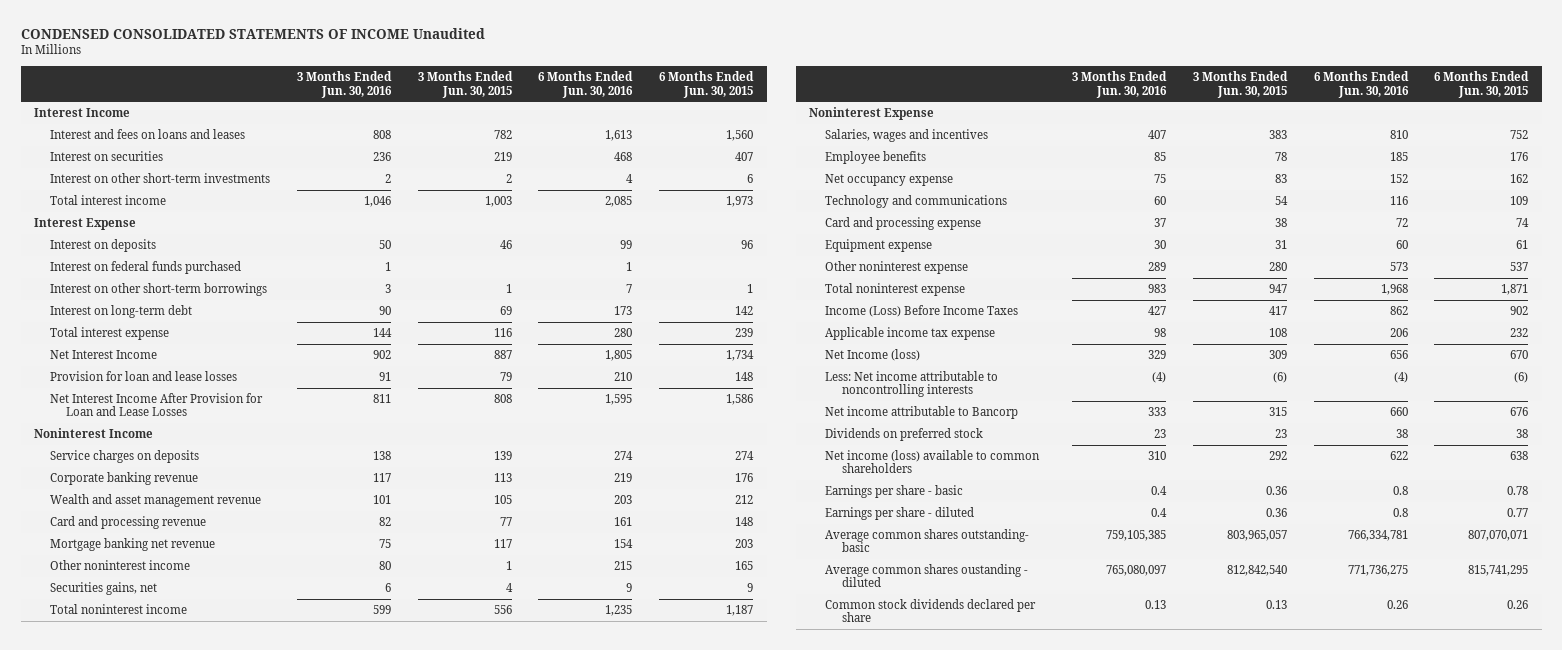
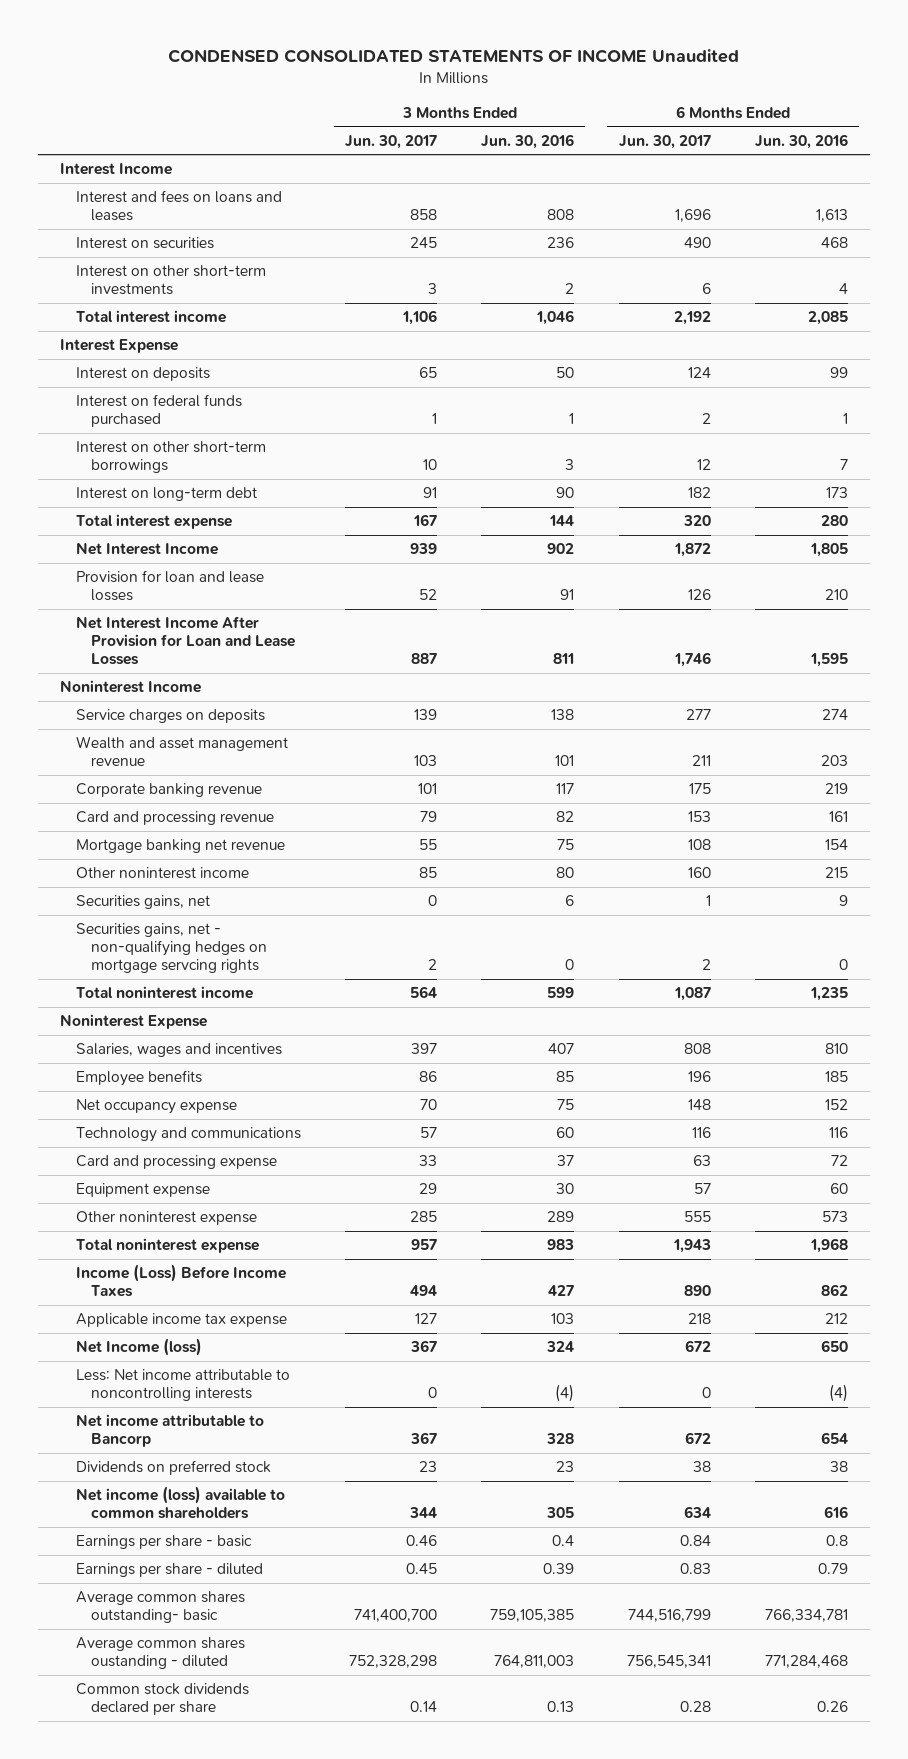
[417,71,513,98] 3 Months Ended Jun. 30, 2015 -> none
[659,71,755,98] 6 Months Ended Jun. 30, 2015 -> none
none -> [344,134,437,149] Jun. 30, 2017
none -> [618,134,711,149] Jun. 30, 2017
[50,471,199,485] Corporate banking revenue -> [75,783,262,798] Corporate banking revenue
none -> [75,923,267,974] Securities gains, net - non-qualifying hedges on mortgage servcing rights
[1154,327,1167,337] 98 -> [551,1313,575,1325] 103
[1389,327,1408,337] 206 -> [824,1313,848,1325] 212
[1148,349,1167,359] 329 -> [546,1341,575,1353] 324
[1389,349,1408,359] 656 -> [820,1340,848,1353] 650
[1148,406,1167,416] 333 -> [546,1433,575,1445] 328
[1389,406,1408,416] 660 -> [820,1432,848,1445] 654
[1148,450,1167,460] 310 -> [546,1507,575,1519] 305
[1389,450,1408,460] 622 -> [823,1506,848,1519] 616
[1151,507,1168,517] 0.4 -> [543,1563,575,1575] 0.39
[1392,507,1408,517] 0.8 -> [817,1563,848,1575] 0.79
[1106,564,1167,576] 765,080,097 -> [494,1655,575,1669] 764,811,003
[1347,564,1408,576] 771,736,275 -> [764,1655,848,1669] 771,284,468

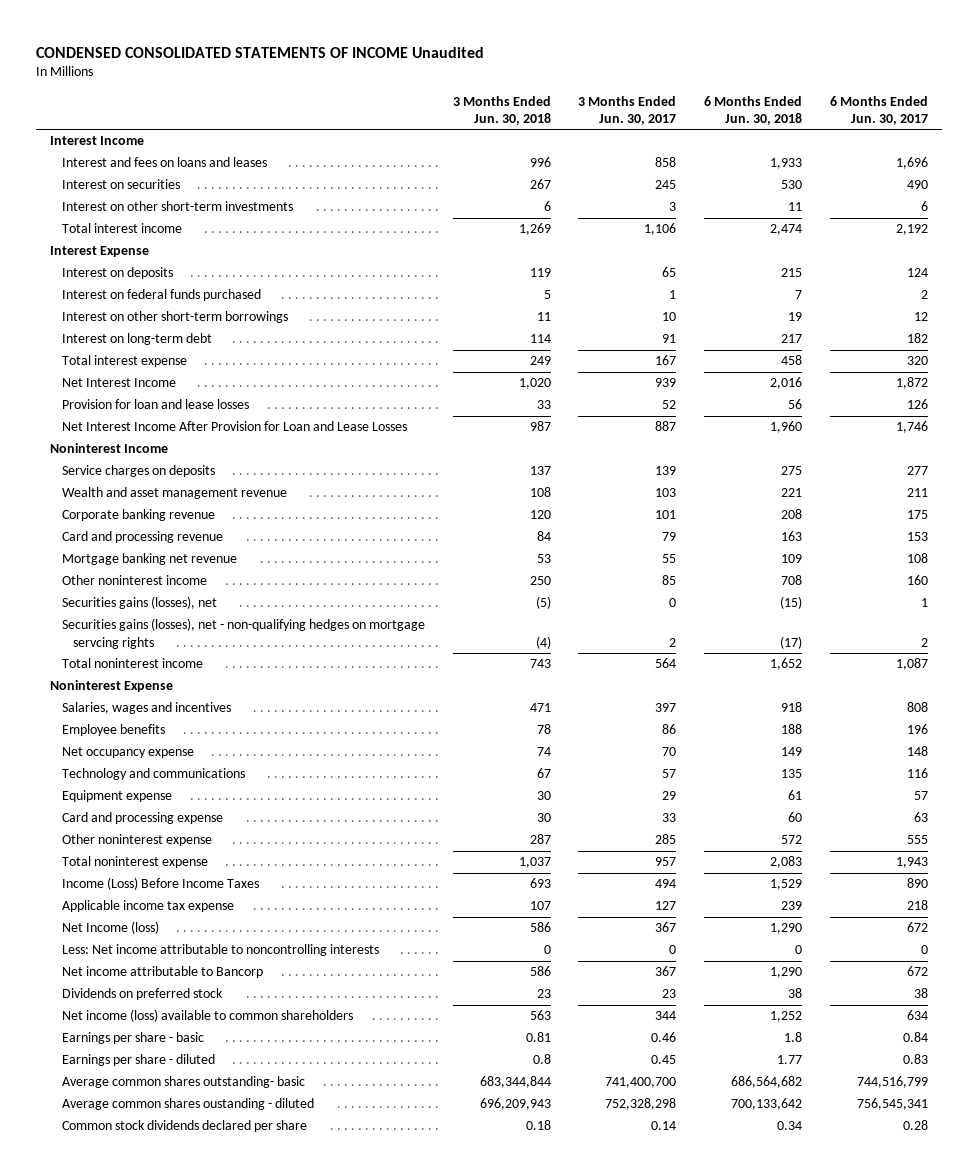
[481,133,575,149] Jun. 30, 2016 -> none
[754,133,848,149] Jun. 30, 2016 -> none
none -> [452,95,551,125] 3 Months Ended Jun. 30, 2018
none -> [704,95,803,125] 6 Months Ended Jun. 30, 2018
[75,895,210,910] Securities gains, net -> [61,596,217,610] Securities gains (losses), net
[75,923,267,974] Securities gains, net - non-qualifying hedges on mortgage servcing rights -> [61,618,425,649] Securities gains (losses), net - non-qualifying hedges on mortgage servcing rights
[75,1155,277,1170] Card and processing expense -> [61,812,223,825] Card and processing expense

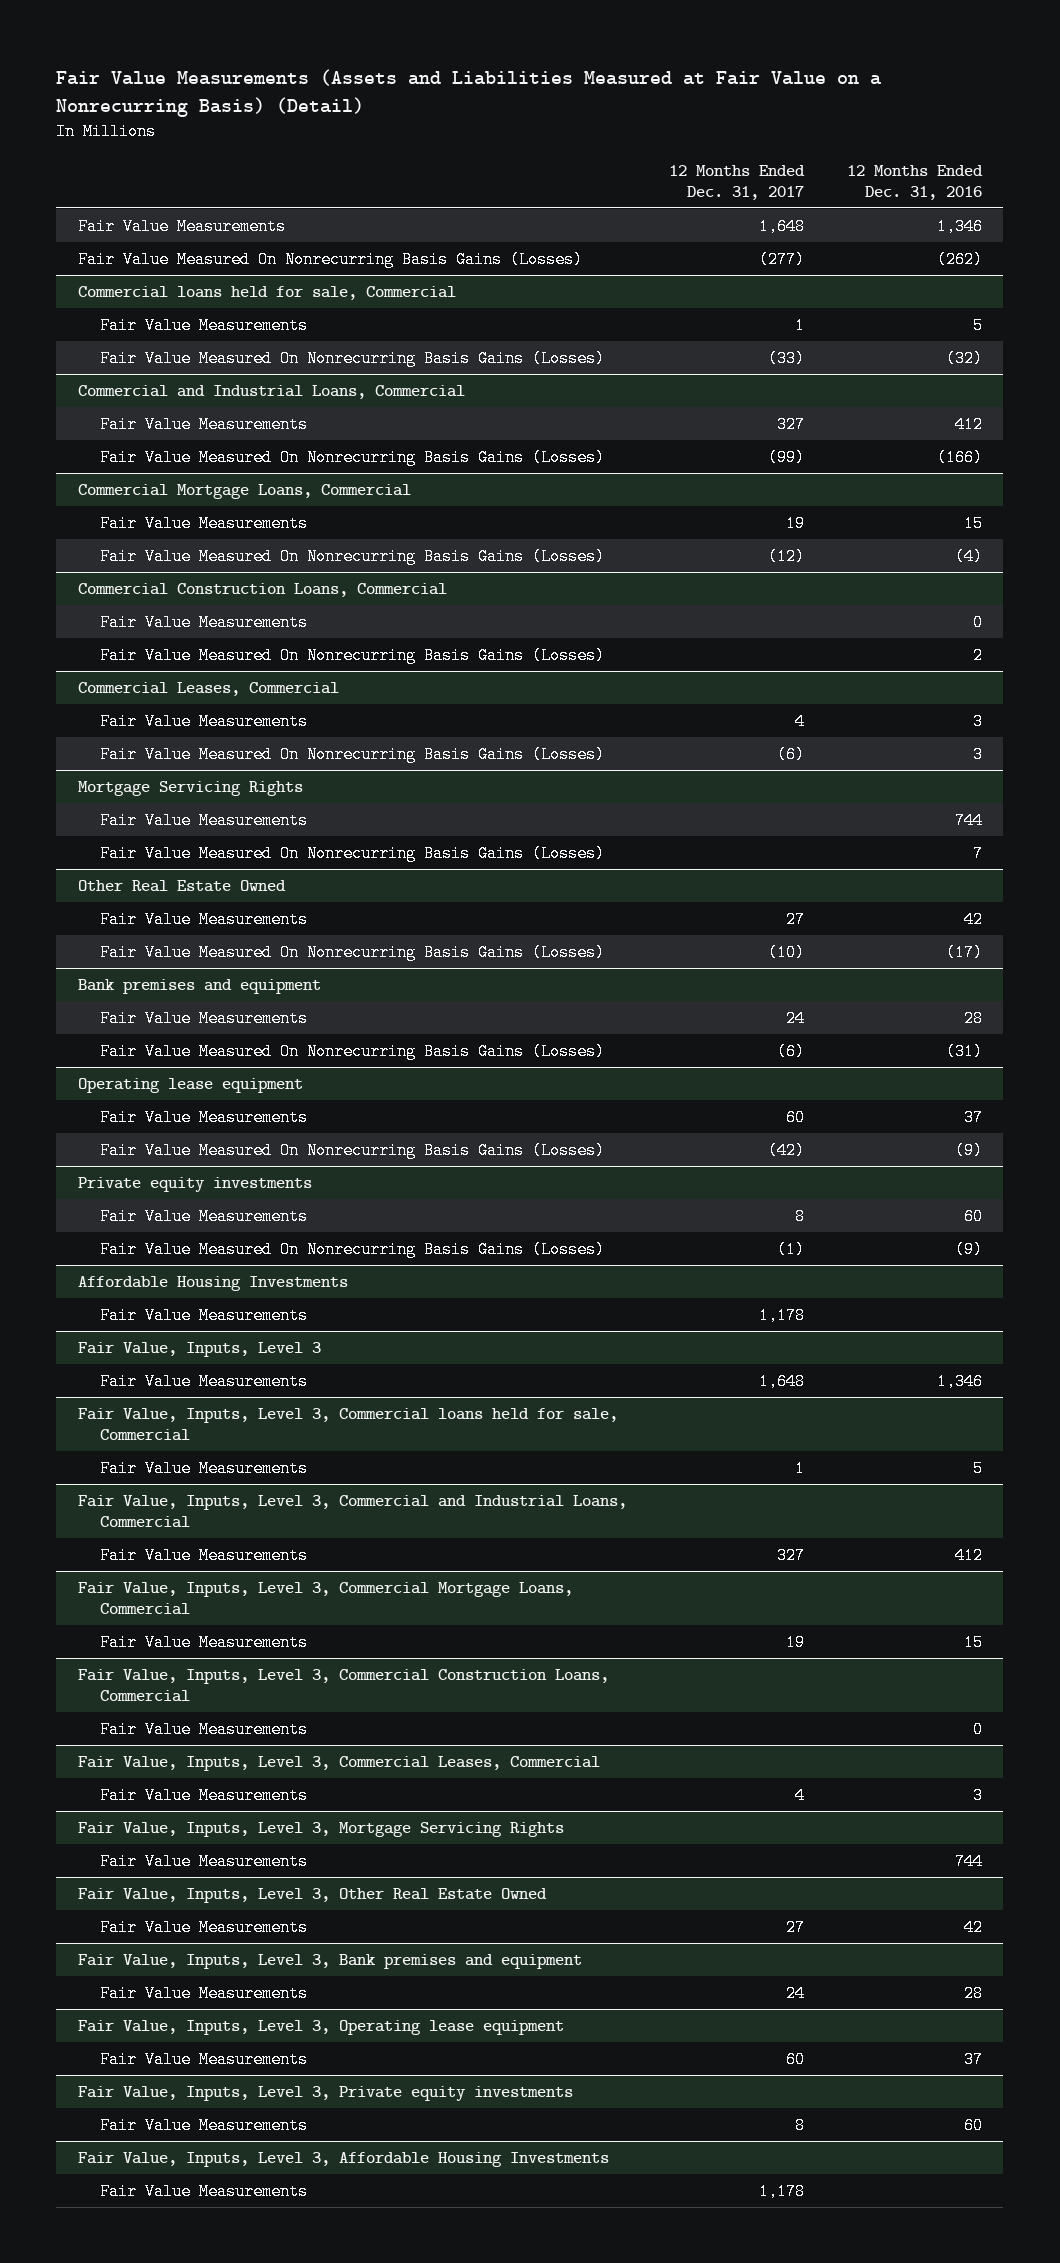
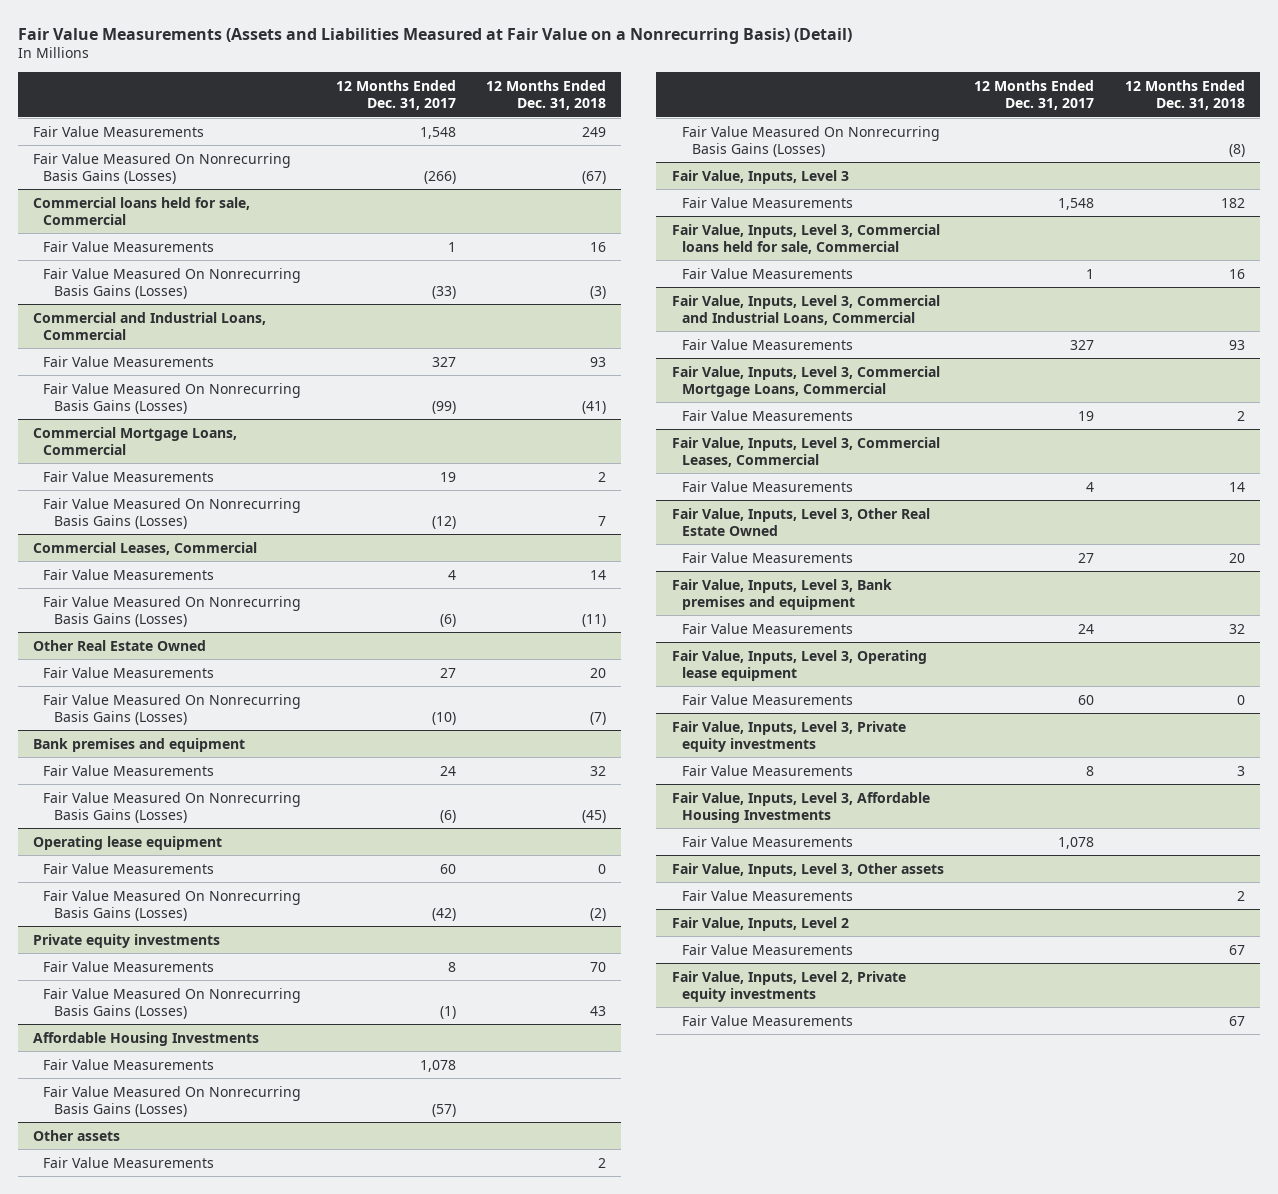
[846,164,983,200] 12 Months Ended Dec. 31, 2016 -> none
none -> [486,80,607,111] 12 Months Ended Dec. 31, 2018
[759,217,806,235] 1,648 -> [419,126,456,139] 1,548
[759,250,806,268] (277) -> [423,170,456,184] (266)
[77,582,447,597] Commercial Construction Loans, Commercial -> none
[99,613,308,631] Fair Value Measurements -> none
[99,646,605,664] Fair Value Measured On Nonrecurring Basis Gains (Losses) -> none
[77,780,303,796] Mortgage Servicing Rights -> none
[99,811,308,829] Fair Value Measurements -> none
[99,844,605,862] Fair Value Measured On Nonrecurring Basis Gains (Losses) -> none
[759,1306,806,1324] 1,178 -> [419,1059,456,1072] 1,078
none -> [43,1085,302,1117] Fair Value Measured On Nonrecurring Basis Gains (Losses)
none -> [33,1129,121,1141] Other assets
none -> [43,1156,215,1168] Fair Value Measurements
none -> [681,125,940,157] Fair Value Measured On Nonrecurring Basis Gains (Losses)
[759,1372,806,1390] 1,648 -> [1058,197,1095,210] 1,548
[77,1668,609,1702] Fair Value, Inputs, Level 3, Commercial Construction Loans, Commercial -> none
[99,1720,308,1738] Fair Value Measurements -> none
[77,1821,564,1837] Fair Value, Inputs, Level 3, Mortgage Servicing Rights -> none
[99,1852,308,1870] Fair Value Measurements -> none
[759,2182,806,2200] 1,178 -> [1058,836,1095,849] 1,078
none -> [671,862,944,877] Fair Value, Inputs, Level 3, Other assets
none -> [681,889,853,901] Fair Value Measurements
none -> [671,916,849,931] Fair Value, Inputs, Level 2
none -> [681,943,853,955] Fair Value Measurements
none -> [671,970,906,1002] Fair Value, Inputs, Level 2, Private equity investments
none -> [681,1014,853,1026] Fair Value Measurements

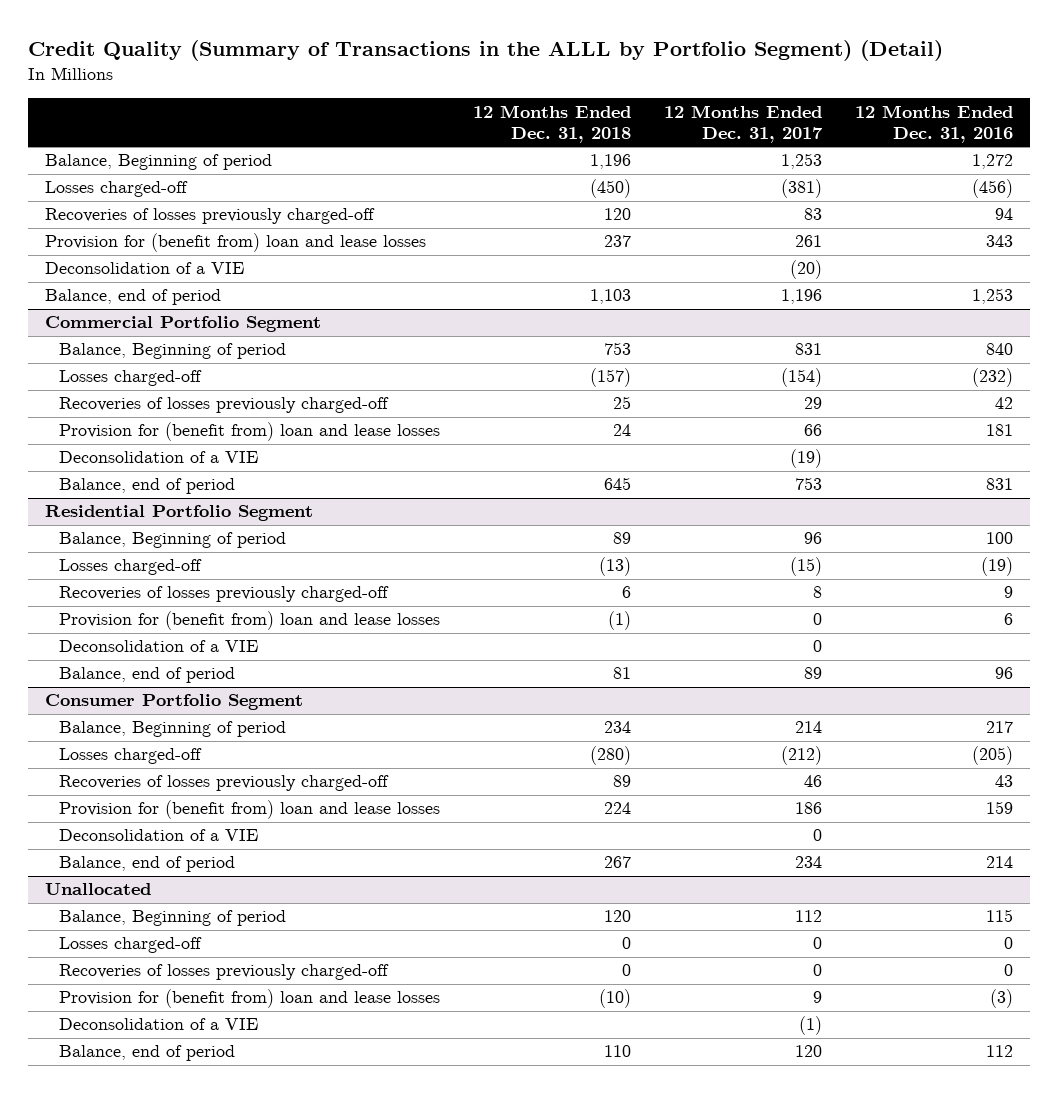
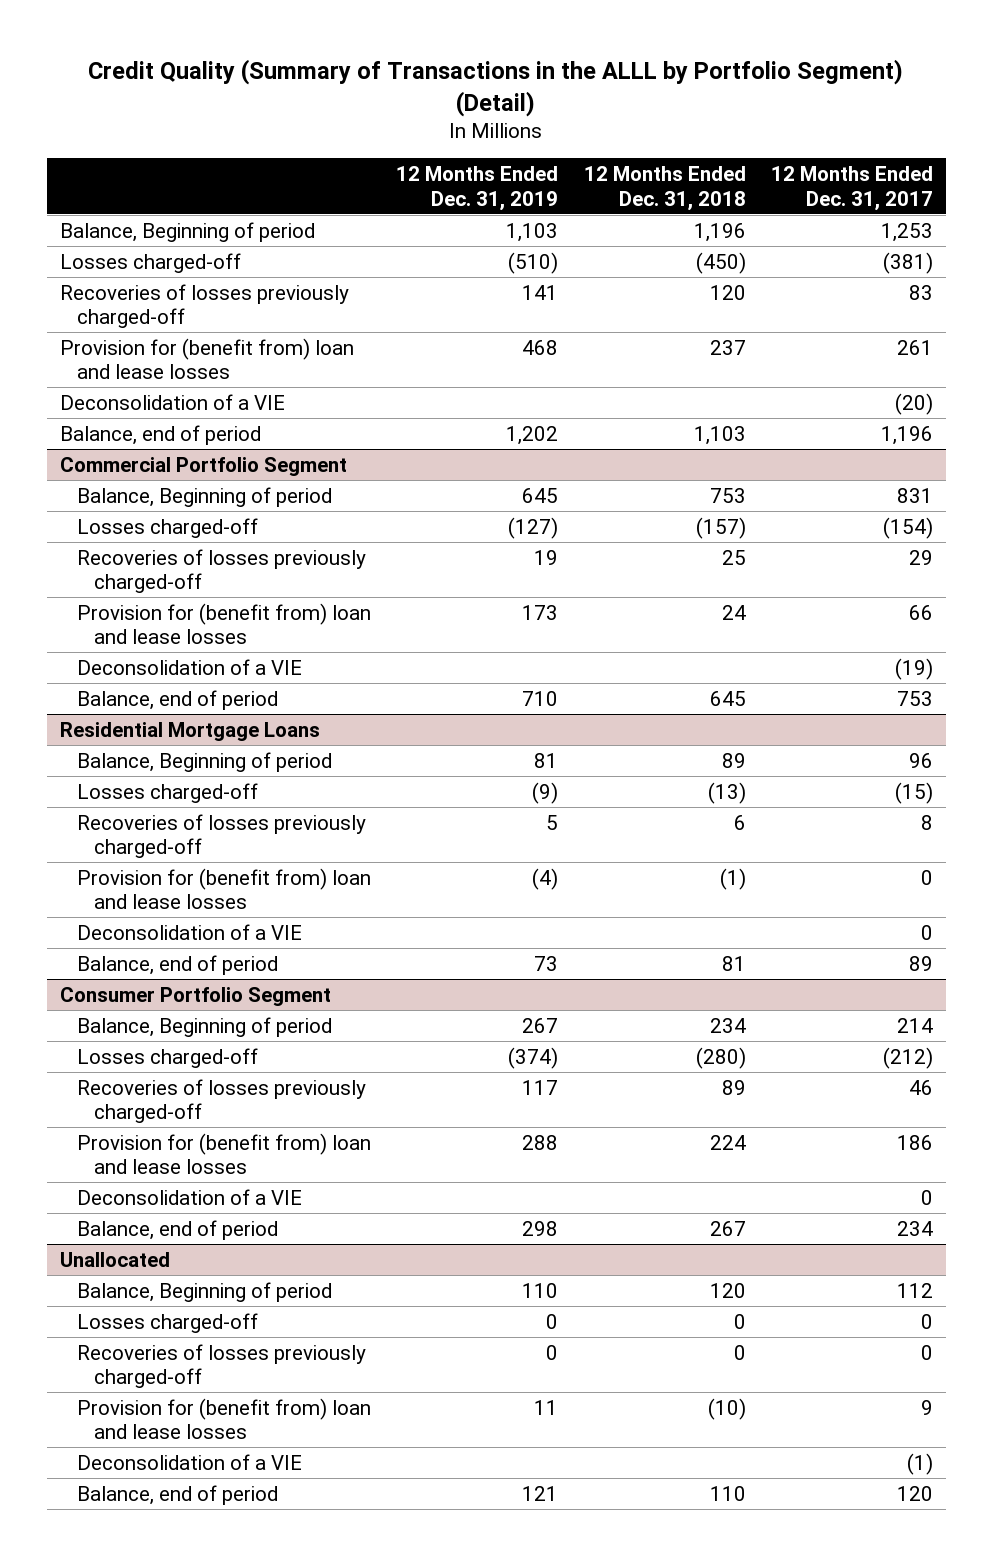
[855,104,1014,144] 12 Months Ended Dec. 31, 2016 -> none
none -> [396,166,559,211] 12 Months Ended Dec. 31, 2019
[45,505,314,522] Residential Portfolio Segment -> [59,721,320,741] Residential Mortgage Loans

